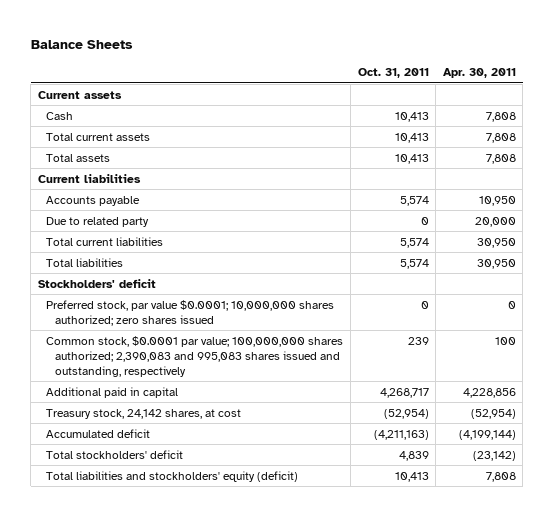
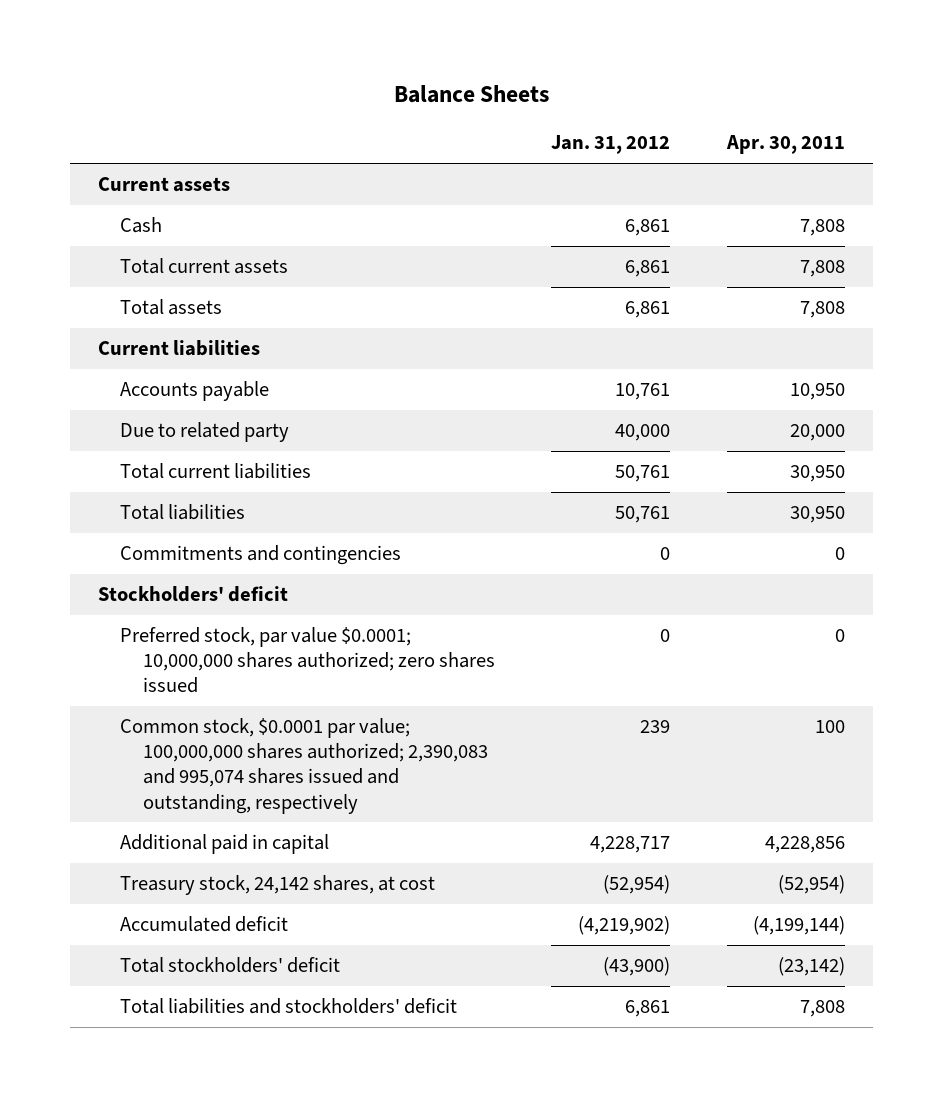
[357,67,429,78] Oct. 31, 2011 -> none
none -> [551,135,671,155] Jan. 31, 2012
none -> [120,545,402,566] Commitments and contingencies
[46,335,344,377] Common stock, $0.0001 par value; 100,000,000 shares authorized; 2,390,083 and 995,083 shares issued and outstanding, respectively -> [120,718,488,814] Common stock, $0.0001 par value; 100,000,000 shares authorized; 2,390,083 and 995,074 shares issued and outstanding, respectively
[46,470,299,482] Total liabilities and stockholders' equity (deficit) -> [120,998,458,1015] Total liabilities and stockholders' deficit

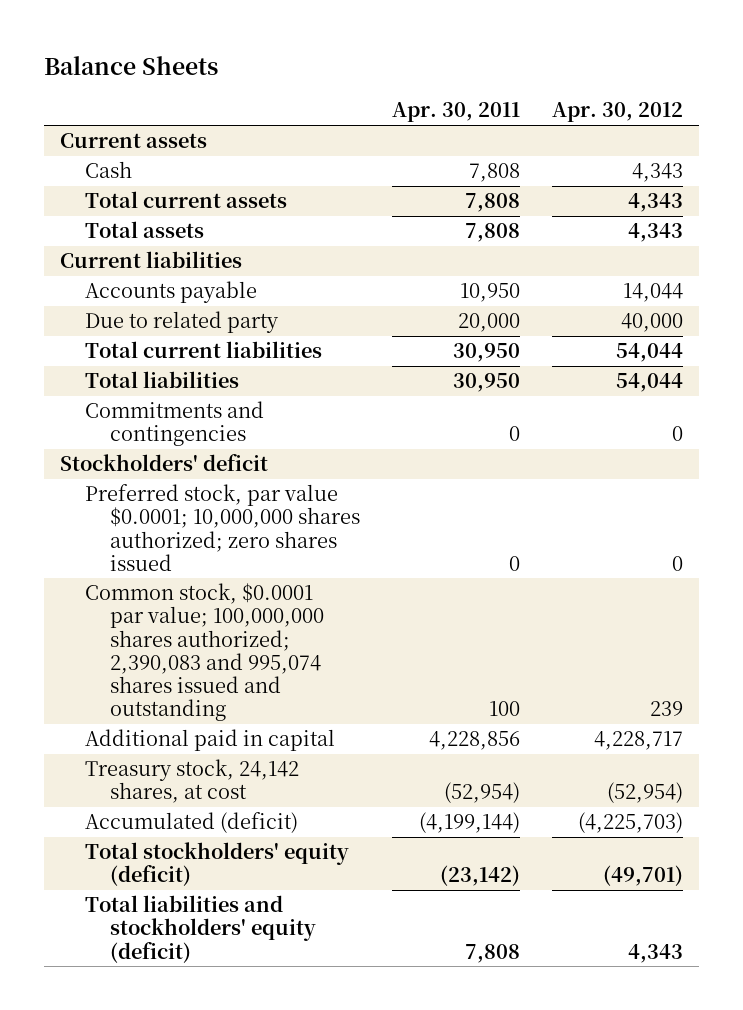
[551,135,671,155] Jan. 31, 2012 -> none
none -> [551,102,683,123] Apr. 30, 2012
[120,718,488,814] Common stock, $0.0001 par value; 100,000,000 shares authorized; 2,390,083 and 995,074 shares issued and outstanding, respectively -> [85,583,325,722] Common stock, $0.0001 par value; 100,000,000 shares authorized; 2,390,083 and 995,074 shares issued and outstanding
[120,916,289,933] Accumulated deficit -> [85,812,299,834] Accumulated (deficit)
[120,957,341,974] Total stockholders' deficit -> [85,842,350,887] Total stockholders' equity (deficit)
[120,998,458,1015] Total liabilities and stockholders' deficit -> [85,895,317,963] Total liabilities and stockholders' equity (deficit)

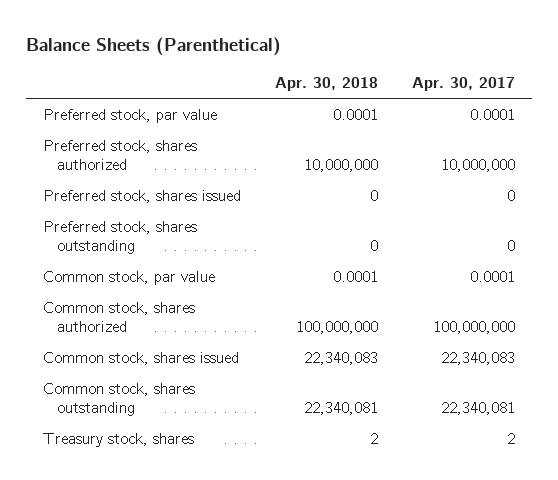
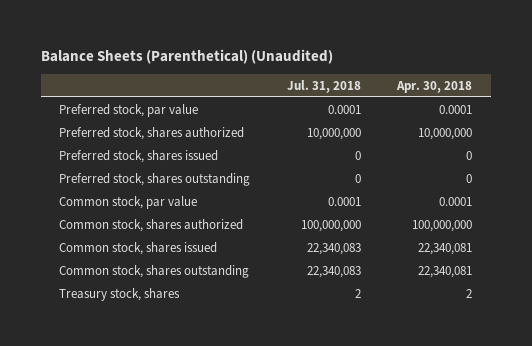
[26,37,282,57] Balance Sheets (Parenthetical) -> [40,48,333,64] Balance Sheets (Parenthetical) (Unaudited)
[412,77,516,92] Apr. 30, 2017 -> none
none -> [286,79,361,93] Jul. 31, 2018
[304,352,379,366] 22,340,083 -> [418,242,473,255] 22,340,081

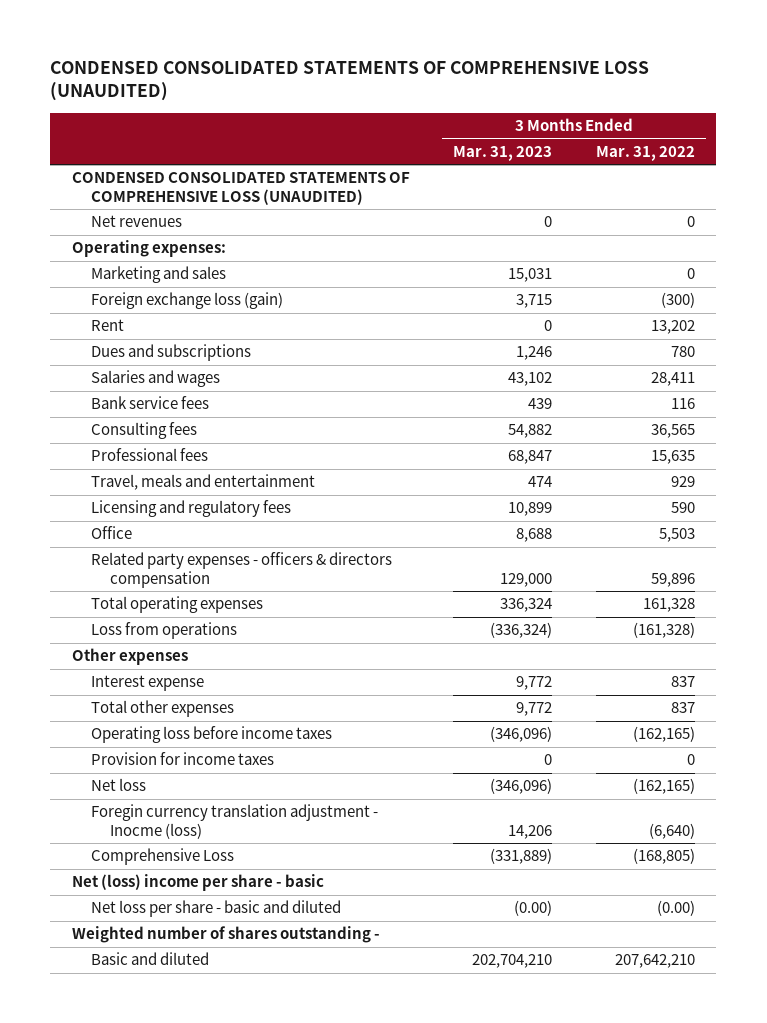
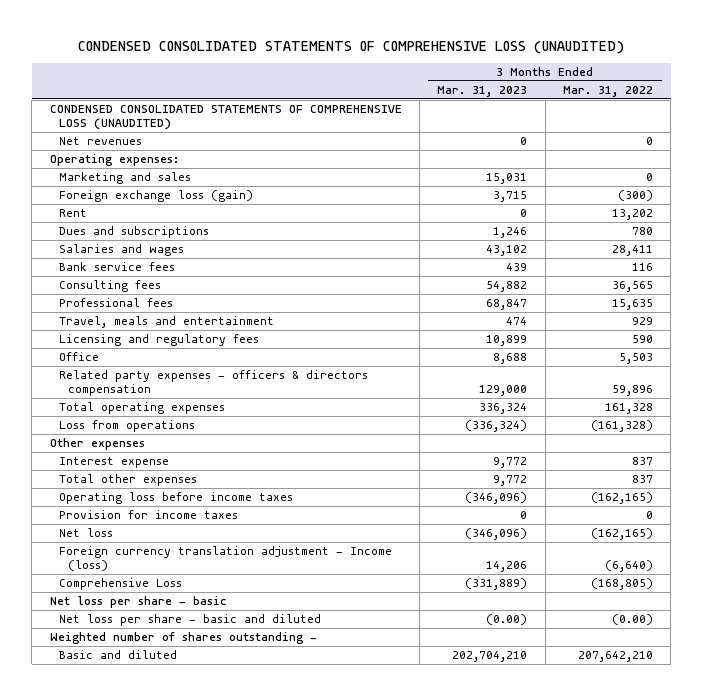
[91,804,379,839] Foregin currency translation adjustment - Inocme (loss) -> [58,546,392,572] Foreign currency translation adjustment - Income (loss)
[71,874,324,892] Net (loss) income per share - basic -> [49,596,227,609] Net loss per share - basic

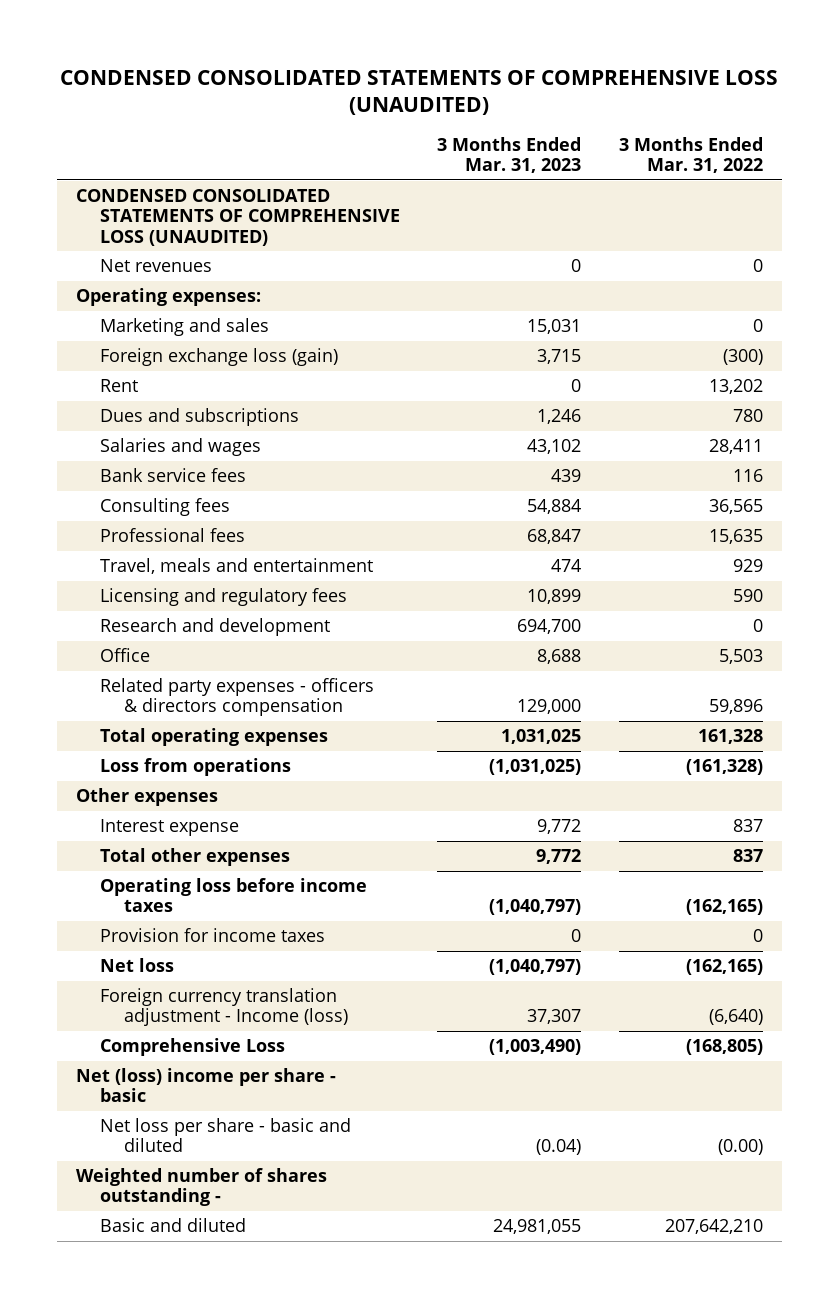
[486,281,528,293] 54,882 -> [527,499,582,515] 54,884
none -> [100,618,331,637] Research and development
[479,403,528,415] 336,324 -> [501,729,582,745] 1,031,025
[465,420,528,433] (336,324) -> [489,759,582,776] (1,031,025)
[465,492,528,505] (346,096) -> [489,899,582,916] (1,040,797)
[465,528,528,541] (346,096) -> [489,959,582,976] (1,040,797)
[486,561,528,573] 14,206 -> [527,1009,582,1025] 37,307
[465,578,528,591] (331,889) -> [489,1039,582,1056] (1,003,490)
[49,596,227,609] Net loss per share - basic -> [75,1068,336,1103] Net (loss) income per share - basic
[486,614,528,626] (0.00) -> [536,1139,582,1156] (0.04)
[452,651,528,663] 202,704,210 -> [493,1219,582,1235] 24,981,055

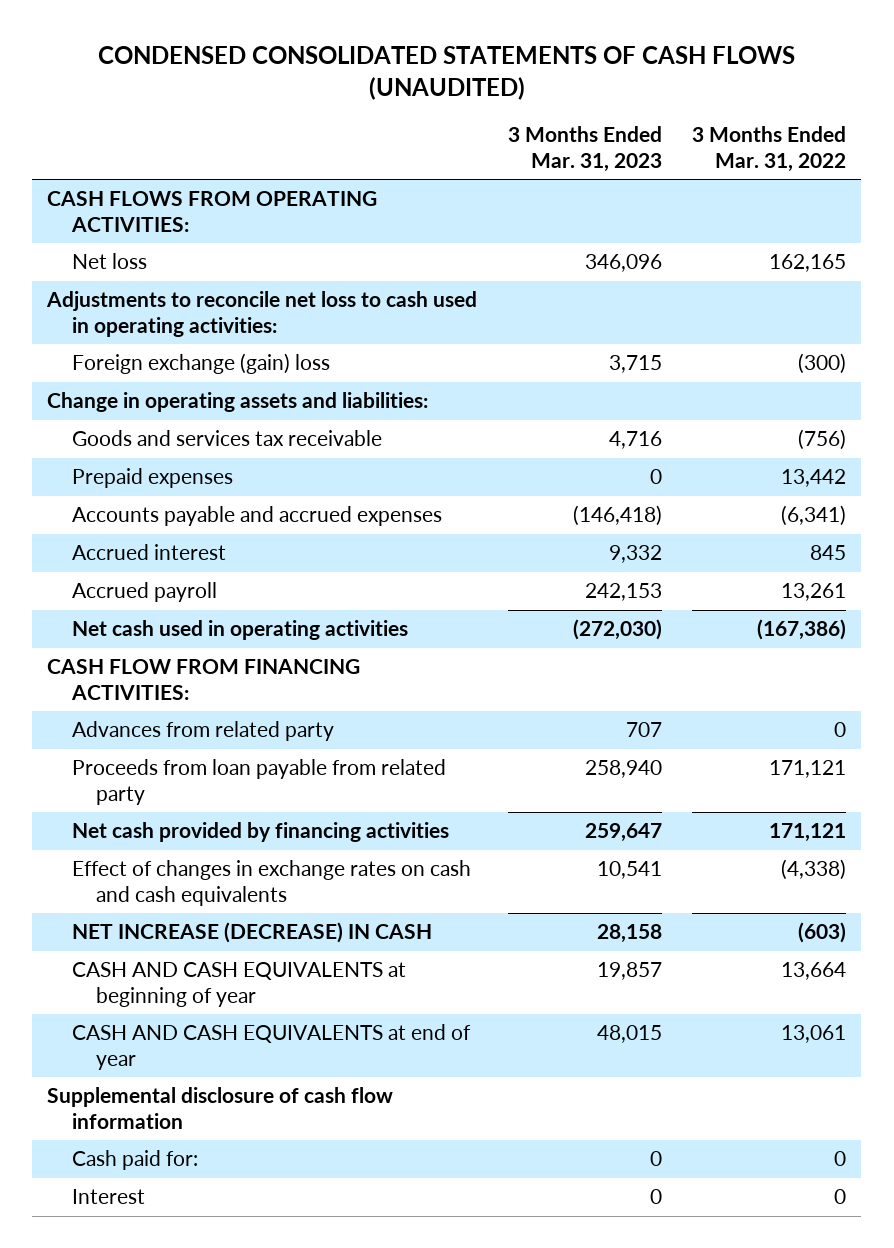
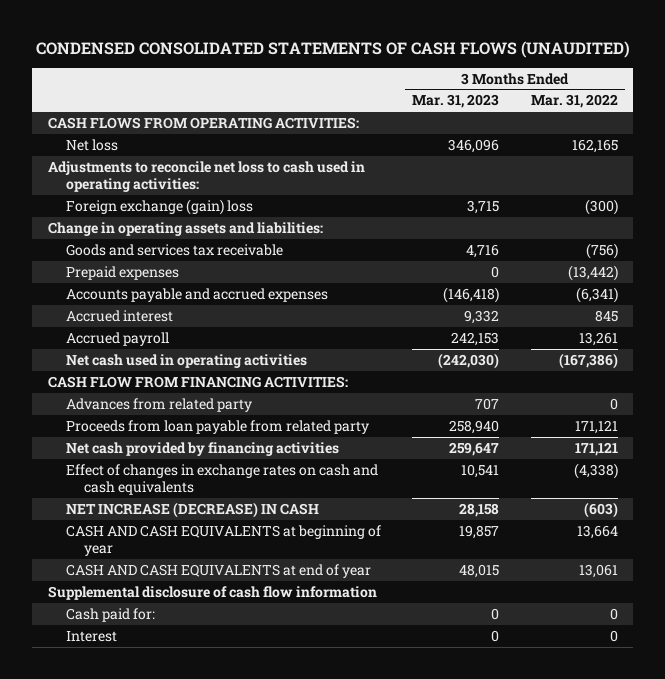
[781,469,847,488] 13,442 -> [567,264,618,281] (13,442)
[572,619,662,641] (272,030) -> [438,352,500,369] (242,030)

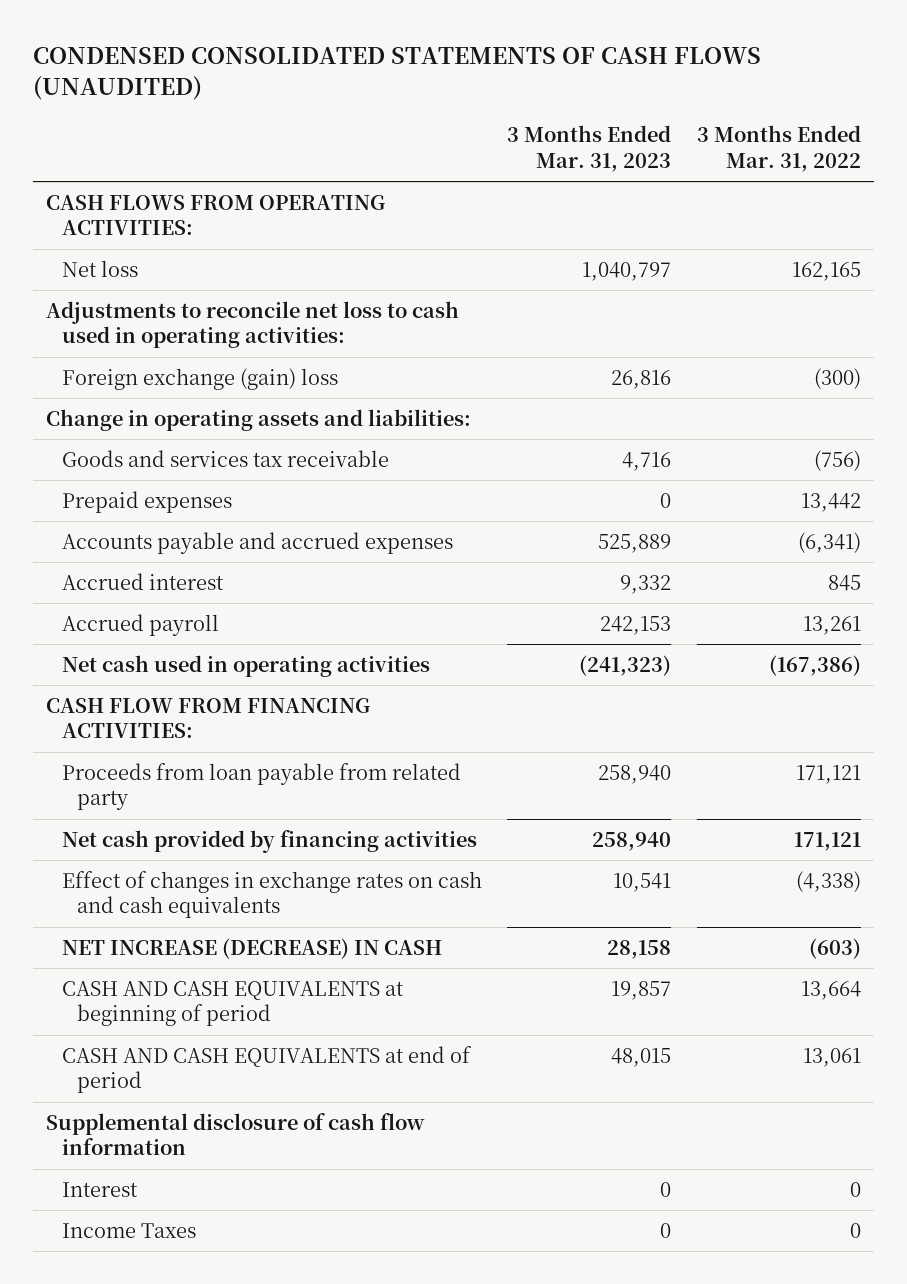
[448,138,500,153] 346,096 -> [582,261,672,281] 1,040,797
[467,199,500,214] 3,715 -> [611,369,672,389] 26,816
[567,264,618,281] (13,442) -> [800,492,861,512] 13,442
[443,286,500,303] (146,418) -> [598,533,672,553] 525,889
[438,352,500,369] (242,030) -> [579,654,672,676] (241,323)
[66,397,253,412] Advances from related party -> none
[449,441,500,456] 259,647 -> [592,831,672,851] 258,940
[66,524,382,557] CASH AND CASH EQUIVALENTS at beginning of year -> [61,980,404,1027] CASH AND CASH EQUIVALENTS at beginning of period
[66,563,372,578] CASH AND CASH EQUIVALENTS at end of year -> [61,1045,472,1094] CASH AND CASH EQUIVALENTS at end of period
[66,607,156,622] Cash paid for: -> none
none -> [61,1222,196,1238] Income Taxes

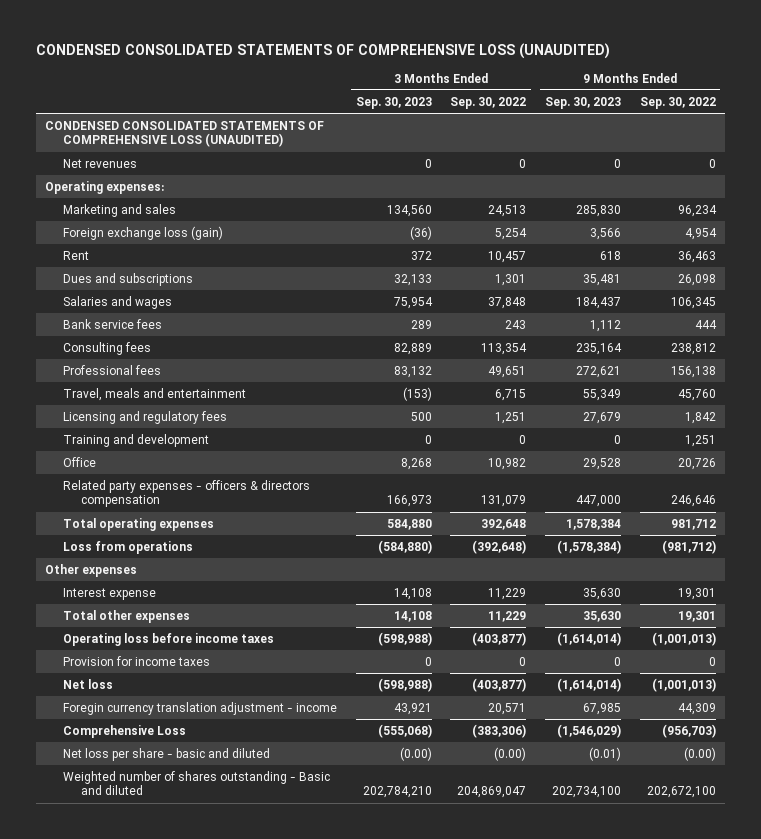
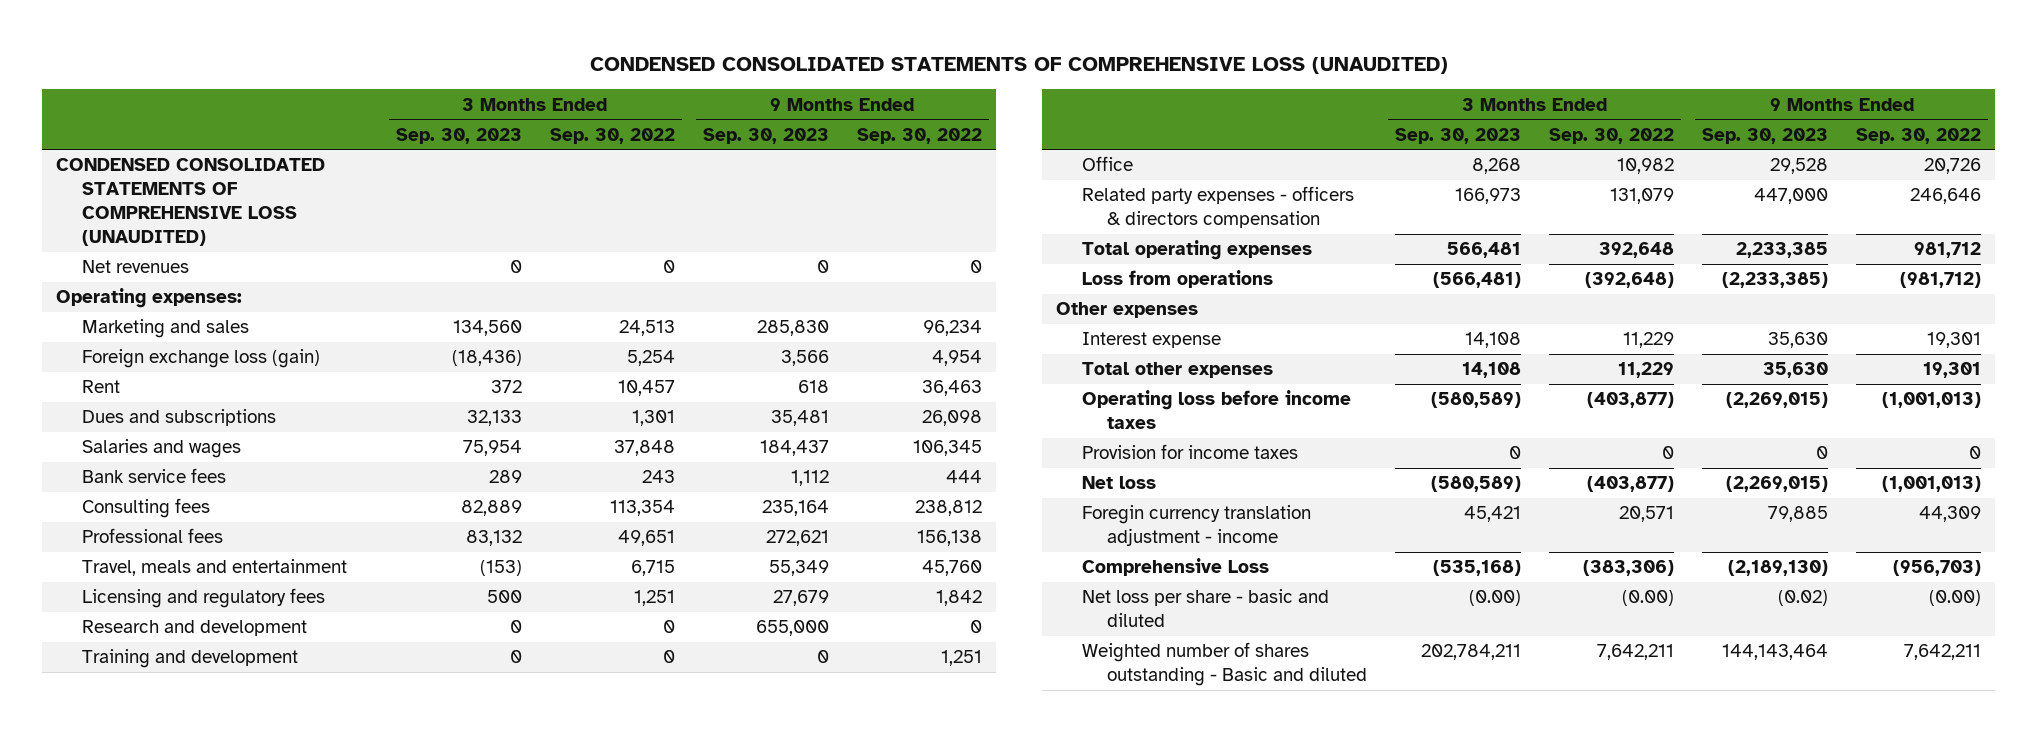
[409,225,432,240] (36) -> [451,350,522,367] (18,436)
none -> [82,620,308,637] Research and development
[386,518,432,530] 584,880 -> [1447,242,1522,259] 566,481
[565,518,621,530] 1,578,384 -> [1736,242,1829,259] 2,233,385
[377,539,432,554] (584,880) -> [1433,272,1522,289] (566,481)
[556,539,621,554] (1,578,384) -> [1722,272,1829,289] (2,233,385)
[377,631,432,646] (598,988) -> [1431,392,1522,409] (580,589)
[556,631,621,646] (1,614,014) -> [1726,392,1829,409] (2,269,015)
[377,677,432,692] (598,988) -> [1431,476,1522,493] (580,589)
[556,677,621,692] (1,614,014) -> [1726,476,1829,493] (2,269,015)
[393,702,432,715] 43,921 -> [1464,506,1522,523] 45,421
[582,702,621,715] 67,985 -> [1768,506,1829,523] 79,885
[377,723,432,738] (555,068) -> [1433,560,1522,577] (535,168)
[556,723,621,738] (1,546,029) -> [1728,560,1829,577] (2,189,130)
[588,746,621,761] (0.01) -> [1778,590,1829,607] (0.02)
[362,786,432,799] 202,784,210 -> [1421,644,1522,661] 202,784,211
[457,786,527,799] 204,869,047 -> [1597,644,1675,661] 7,642,211
[551,786,621,799] 202,734,100 -> [1722,644,1829,661] 144,143,464
[646,786,716,799] 202,672,100 -> [1904,644,1982,661] 7,642,211

